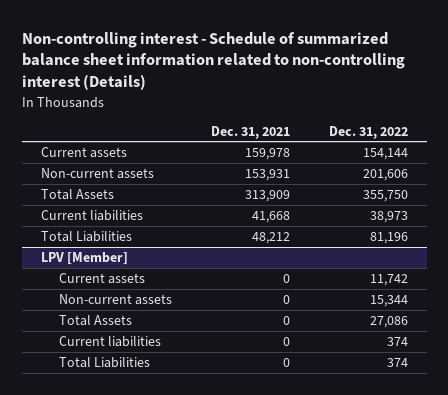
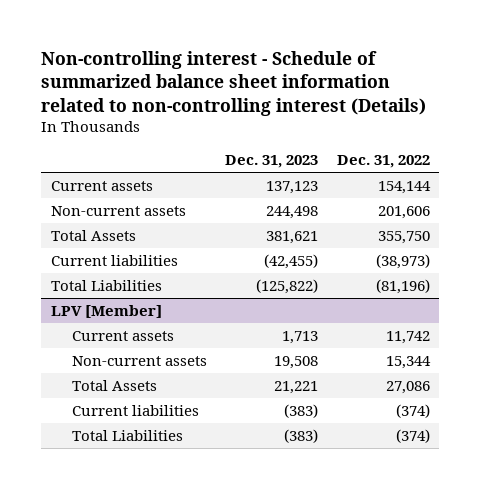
[210,125,290,139] Dec. 31, 2021 -> none
none -> [225,155,319,169] Dec. 31, 2023
[369,211,408,224] 38,973 -> [375,253,430,269] (38,973)
[369,232,408,245] 81,196 -> [375,278,430,294] (81,196)
[386,337,408,347] 374 -> [395,403,430,418] (374)
[386,358,408,368] 374 -> [395,428,430,443] (374)

